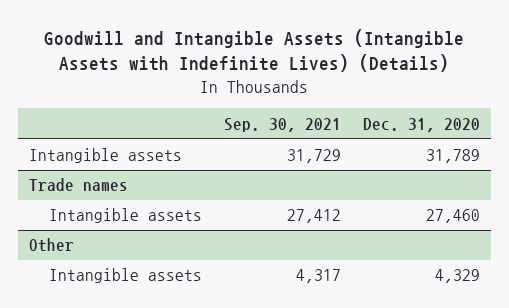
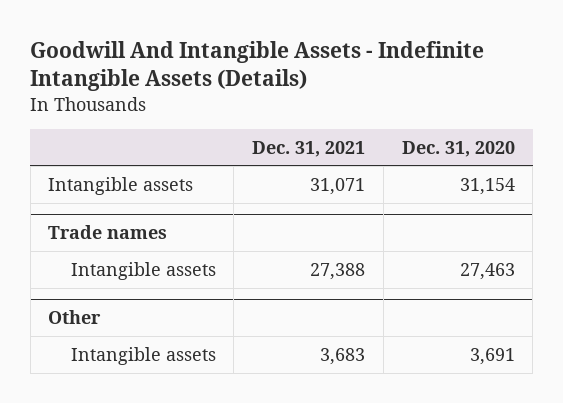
[44,28,465,73] Goodwill and Intangible Assets (Intangible Assets with Indefinite Lives) (Details) -> [30,41,485,92] Goodwill And Intangible Assets - Indefinite Intangible Assets (Details)
[224,117,342,132] Sep. 30, 2021 -> none
none -> [252,140,366,157] Dec. 31, 2021
[426,149,481,164] 31,789 -> [459,177,515,195] 31,154
[426,209,481,224] 27,460 -> [459,262,515,280] 27,463
[435,269,481,284] 4,329 -> [469,347,515,365] 3,691

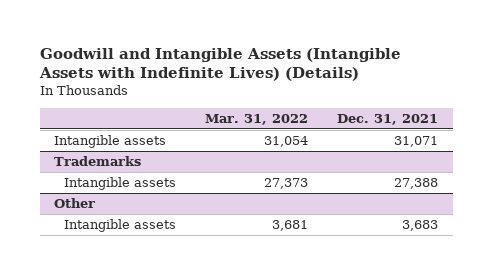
[30,41,485,92] Goodwill And Intangible Assets - Indefinite Intangible Assets (Details) -> [38,48,401,82] Goodwill and Intangible Assets (Intangible Assets with Indefinite Lives) (Details)
[401,140,515,157] Dec. 31, 2020 -> none
none -> [204,113,308,125] Mar. 31, 2022
[48,225,168,240] Trade names -> [54,156,142,167] Trademarks

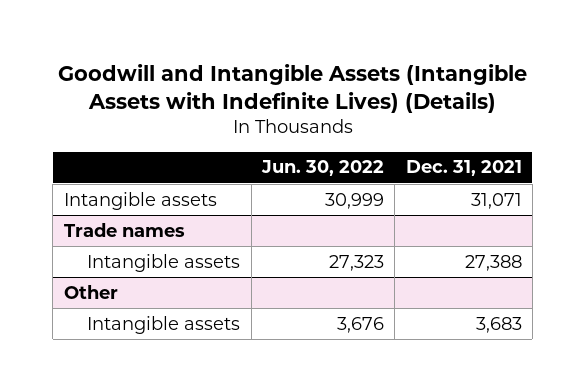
[204,113,308,125] Mar. 31, 2022 -> none
none -> [261,160,385,177] Jun. 30, 2022
[54,156,142,167] Trademarks -> [63,222,185,237] Trade names

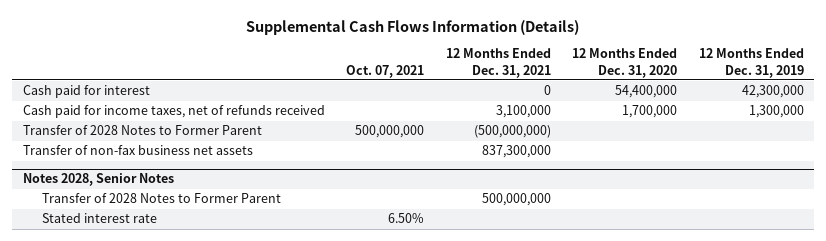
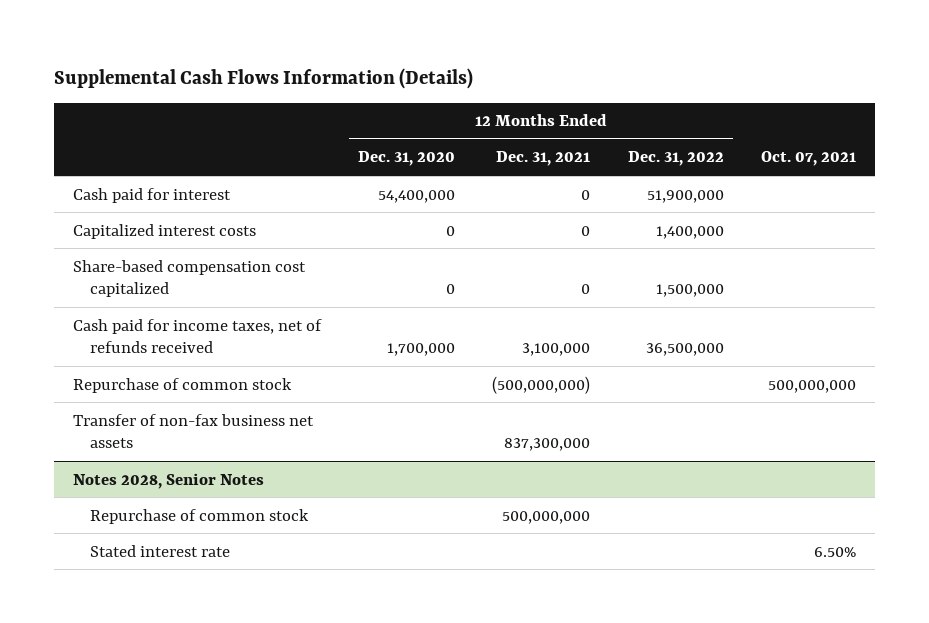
[698,48,804,78] 12 Months Ended Dec. 31, 2019 -> none
none -> [627,151,724,167] Dec. 31, 2022
none -> [72,223,256,239] Capitalized interest costs
none -> [72,259,306,297] Share-based compensation cost capitalized
[22,125,262,136] Transfer of 2028 Notes to Former Parent -> [72,377,292,393] Repurchase of common stock
[41,193,281,204] Transfer of 2028 Notes to Former Parent -> [89,508,309,524] Repurchase of common stock

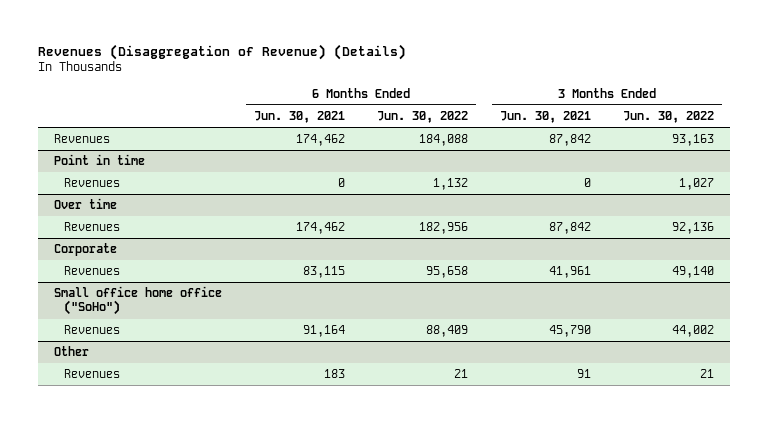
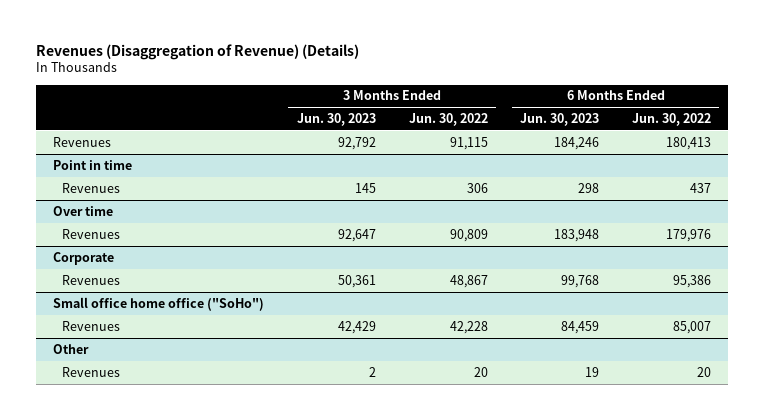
[253,111,345,124] Jun. 30, 2021 -> none
[499,111,591,124] Jun. 30, 2021 -> none
none -> [296,113,376,127] Jun. 30, 2023
none -> [520,113,600,127] Jun. 30, 2023
[418,134,468,147] 184,088 -> [666,136,712,150] 180,413
[671,134,714,147] 93,163 -> [449,136,488,150] 91,115
[432,178,468,191] 1,132 -> [690,182,712,193] 437
[678,178,714,191] 1,027 -> [466,182,488,193] 306
[418,222,468,235] 182,956 -> [666,228,712,242] 179,976
[671,222,714,235] 92,136 -> [449,228,488,242] 90,809
[425,266,468,279] 95,658 -> [673,274,712,288] 95,386
[671,266,714,279] 49,140 -> [449,274,488,288] 48,867
[425,325,468,338] 88,409 -> [673,320,712,334] 85,007
[671,325,714,338] 44,002 -> [449,320,488,334] 42,228
[453,369,468,379] 21 -> [697,366,712,377] 20
[699,369,714,379] 21 -> [473,366,488,377] 20

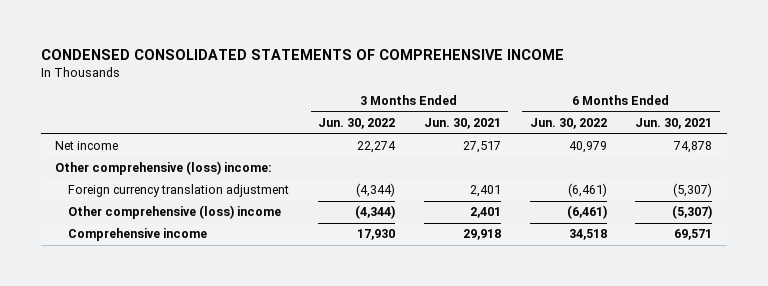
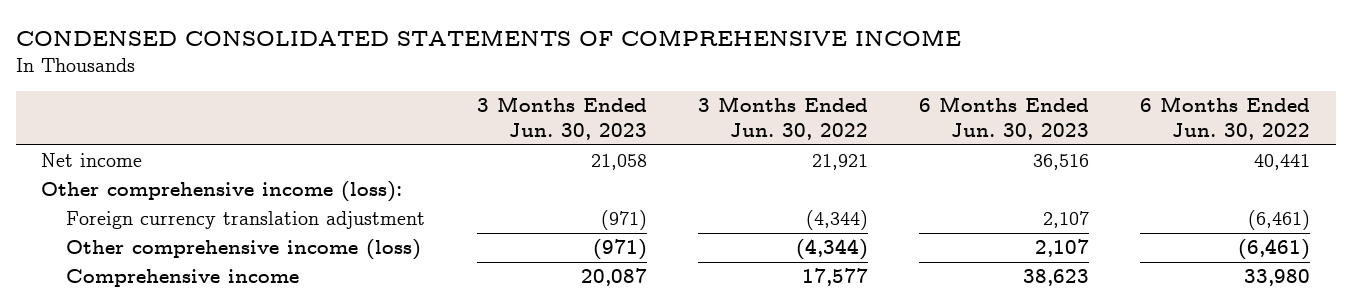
[423,118,501,130] Jun. 30, 2021 -> none
[635,118,713,130] Jun. 30, 2021 -> none
none -> [476,96,647,140] 3 Months Ended Jun. 30, 2023
none -> [919,96,1090,140] 6 Months Ended Jun. 30, 2023
[356,141,396,154] 22,274 -> [811,154,868,171] 21,921
[568,141,607,154] 40,979 -> [1254,154,1311,171] 40,441
[55,161,273,176] Other comprehensive (loss) income: -> [41,181,403,203] Other comprehensive income (loss):
[68,205,282,220] Other comprehensive (loss) income -> [66,239,422,261] Other comprehensive income (loss)
[356,229,395,241] 17,930 -> [801,268,868,287] 17,577
[568,229,607,241] 34,518 -> [1244,269,1311,287] 33,980

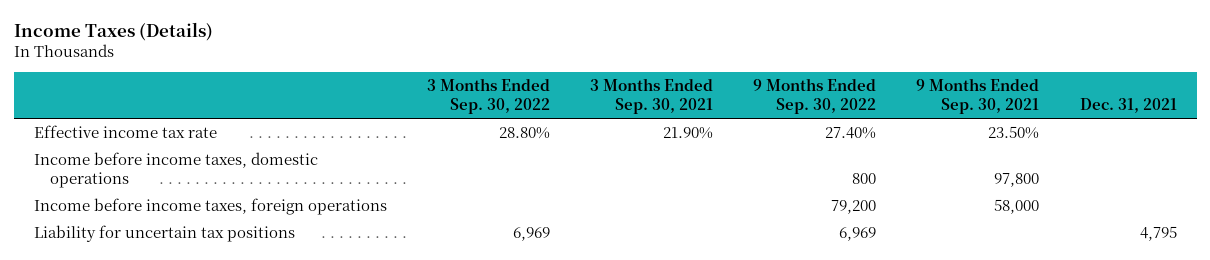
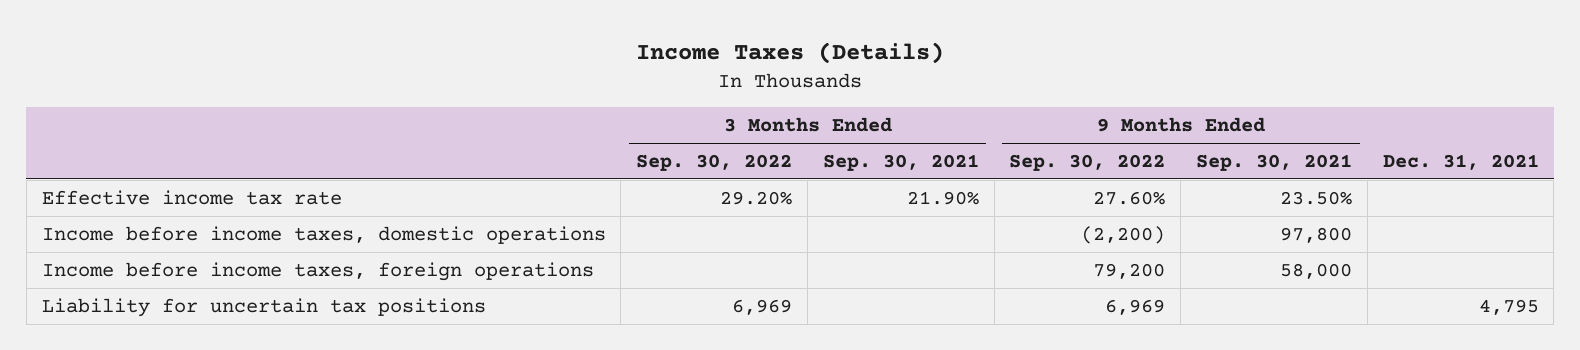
[498,126,550,139] 28.80% -> [720,190,793,205] 29.20%
[825,126,877,139] 27.40% -> [1093,190,1166,205] 27.60%
[852,173,877,185] 800 -> [1081,225,1166,244] (2,200)

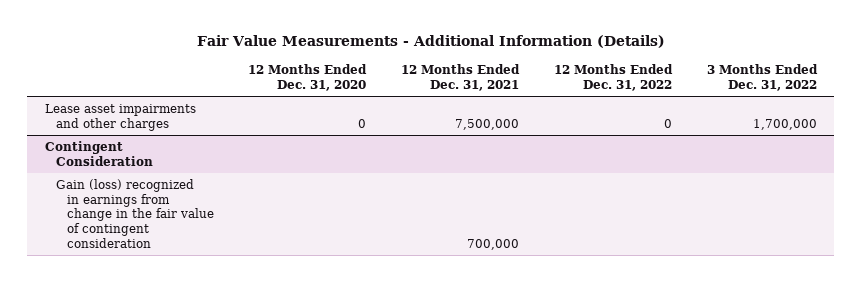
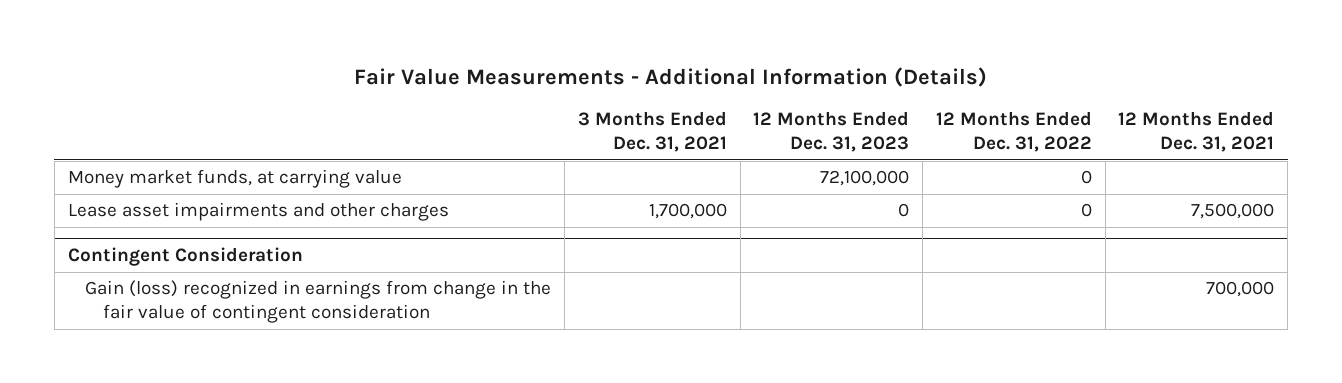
[248,64,368,91] 12 Months Ended Dec. 31, 2020 -> none
[706,64,818,91] 3 Months Ended Dec. 31, 2022 -> none
none -> [577,111,727,153] 3 Months Ended Dec. 31, 2021
none -> [753,111,910,153] 12 Months Ended Dec. 31, 2023
none -> [67,169,402,189] Money market funds, at carrying value

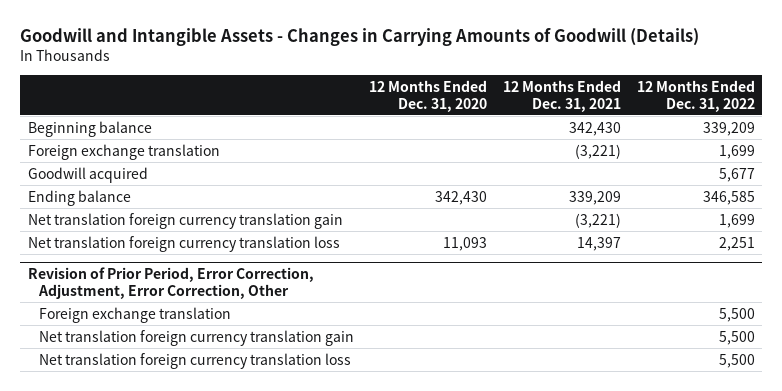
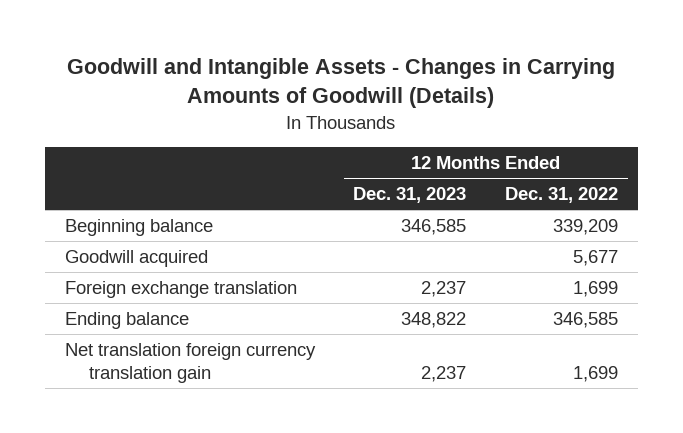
[369,79,488,112] 12 Months Ended Dec. 31, 2020 -> none
[502,79,621,112] 12 Months Ended Dec. 31, 2021 -> none
none -> [353,187,467,204] Dec. 31, 2023
[27,143,220,160] Foreign exchange translation -> [64,280,297,298] Foreign exchange translation
[27,235,340,252] Net translation foreign currency translation loss -> none
[27,266,314,299] Revision of Prior Period, Error Correction, Adjustment, Error Correction, Other -> none
[38,306,231,323] Foreign exchange translation -> none
[38,329,354,346] Net translation foreign currency translation gain -> none
[38,352,351,369] Net translation foreign currency translation loss -> none

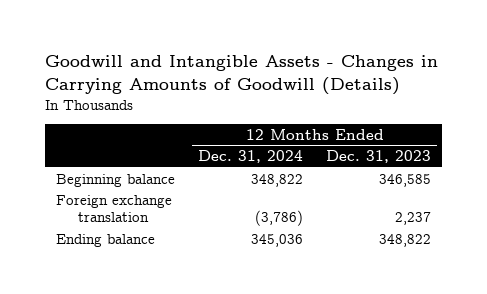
[505,187,619,204] Dec. 31, 2022 -> none
none -> [198,150,304,164] Dec. 31, 2024
[64,249,208,267] Goodwill acquired -> none
[64,342,316,383] Net translation foreign currency translation gain -> none

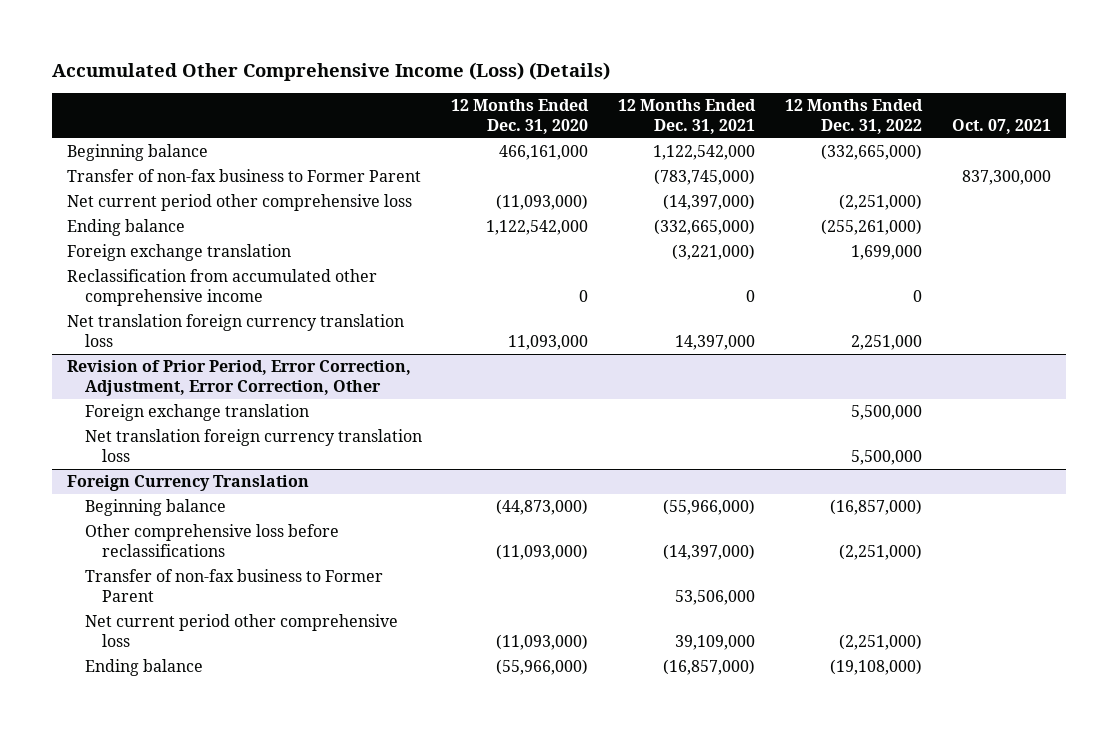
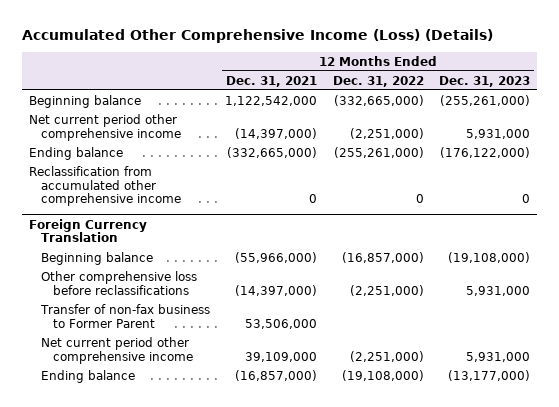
[451,99,590,135] 12 Months Ended Dec. 31, 2020 -> none
[952,119,1052,135] Oct. 07, 2021 -> none
none -> [438,75,530,87] Dec. 31, 2023
[67,169,422,183] Transfer of non-fax business to Former Parent -> none
[67,194,413,212] Net current period other comprehensive loss -> [29,113,182,141] Net current period other comprehensive income
[67,244,292,262] Foreign exchange translation -> none
[67,314,405,347] Net translation foreign currency translation loss -> none
[67,360,412,396] Revision of Prior Period, Error Correction, Adjustment, Error Correction, Other -> none
[84,404,309,422] Foreign exchange translation -> none
[84,429,422,462] Net translation foreign currency translation loss -> none
[84,614,398,647] Net current period other comprehensive loss -> [41,336,193,364] Net current period other comprehensive income

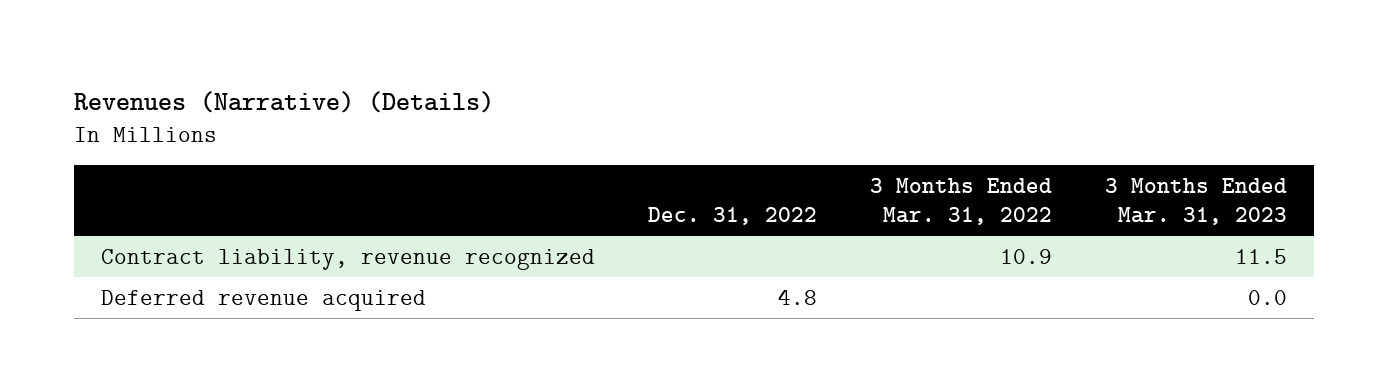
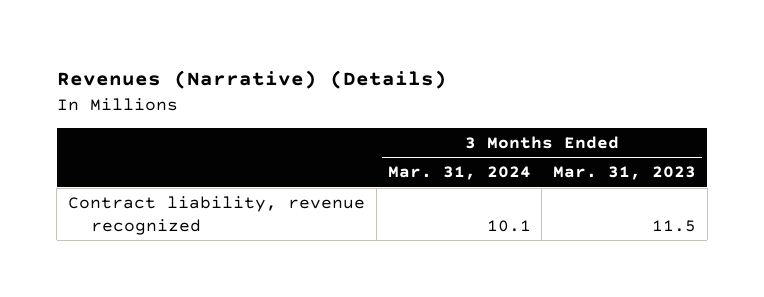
[647,206,817,225] Dec. 31, 2022 -> none
[869,178,1052,225] 3 Months Ended Mar. 31, 2022 -> none
none -> [387,166,531,181] Mar. 31, 2024
[100,289,426,311] Deferred revenue acquired -> none

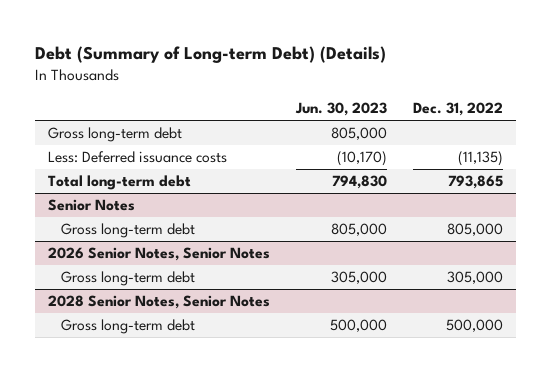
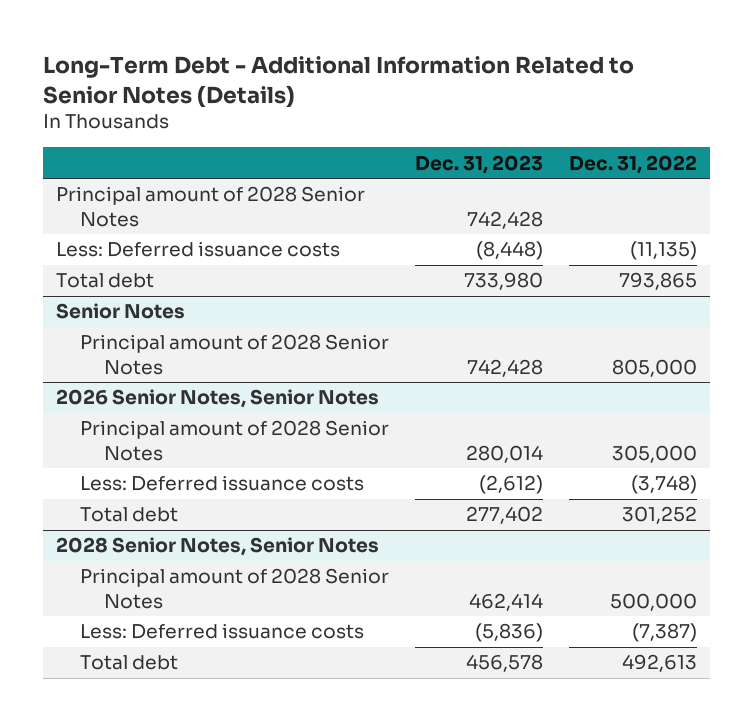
[35,46,387,64] Debt (Summary of Long-term Debt) (Details) -> [43,56,635,108] Long-Term Debt - Additional Information Related to Senior Notes (Details)
[295,102,388,117] Jun. 30, 2023 -> none
none -> [414,154,543,174] Dec. 31, 2023
[48,127,183,143] Gross long-term debt -> [56,186,366,227] Principal amount of 2028 Senior Notes
[48,175,192,191] Total long-term debt -> [56,273,155,289] Total debt
[60,223,195,239] Gross long-term debt -> [80,334,390,375] Principal amount of 2028 Senior Notes
[60,271,195,287] Gross long-term debt -> [80,420,390,461] Principal amount of 2028 Senior Notes
none -> [80,475,365,492] Less: Deferred issuance costs
none -> [80,507,179,523] Total debt
[60,319,195,335] Gross long-term debt -> [80,568,390,609] Principal amount of 2028 Senior Notes
none -> [80,623,365,640] Less: Deferred issuance costs
none -> [80,655,179,671] Total debt

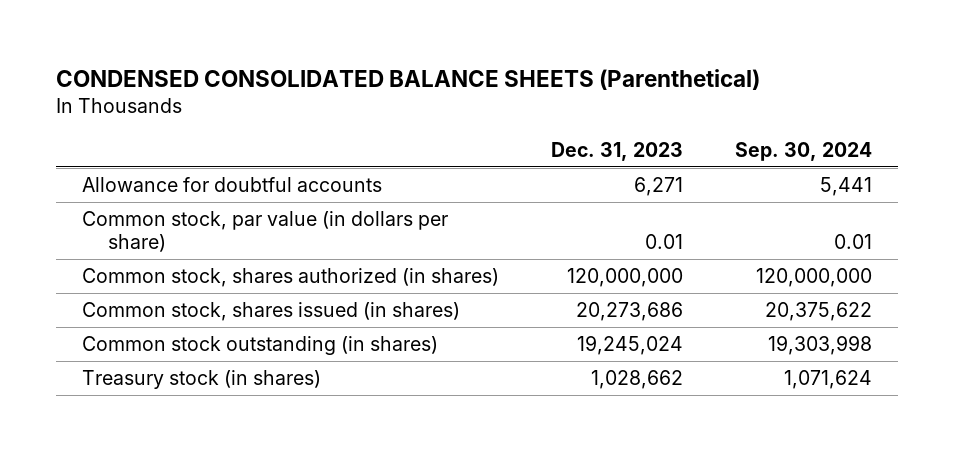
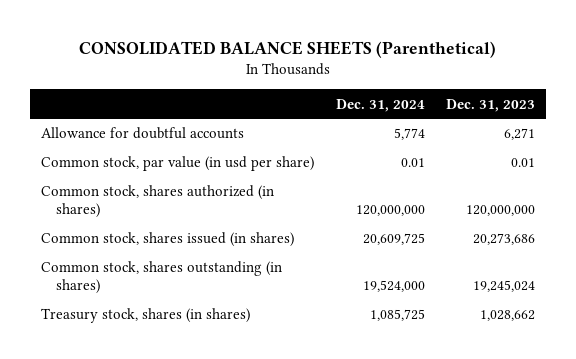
[56,68,761,90] CONDENSED CONSOLIDATED BALANCE SHEETS (Parenthetical) -> [79,40,497,58] CONSOLIDATED BALANCE SHEETS (Parenthetical)
[734,142,872,162] Sep. 30, 2024 -> none
none -> [335,98,425,112] Dec. 31, 2024
[82,211,449,253] Common stock, par value (in dollars per share) -> [40,156,314,172] Common stock, par value (in usd per share)
[82,336,439,356] Common stock outstanding (in shares) -> [40,261,282,295] Common stock, shares outstanding (in shares)
[82,370,322,390] Treasury stock (in shares) -> [40,308,250,324] Treasury stock, shares (in shares)

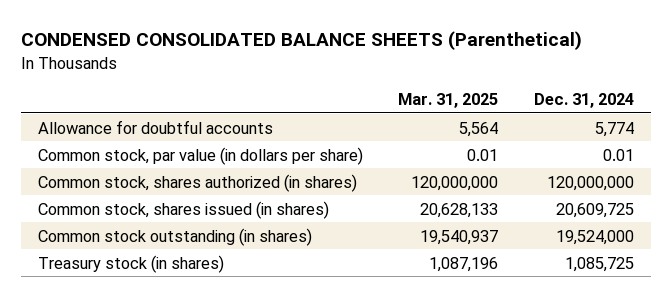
[79,40,497,58] CONSOLIDATED BALANCE SHEETS (Parenthetical) -> [20,31,582,51] CONDENSED CONSOLIDATED BALANCE SHEETS (Parenthetical)
[446,98,536,112] Dec. 31, 2023 -> none
none -> [398,92,499,108] Mar. 31, 2025
[40,156,314,172] Common stock, par value (in usd per share) -> [38,146,364,165] Common stock, par value (in dollars per share)
[40,261,282,295] Common stock, shares outstanding (in shares) -> [38,227,313,246] Common stock outstanding (in shares)
[40,308,250,324] Treasury stock, shares (in shares) -> [38,254,225,273] Treasury stock (in shares)

